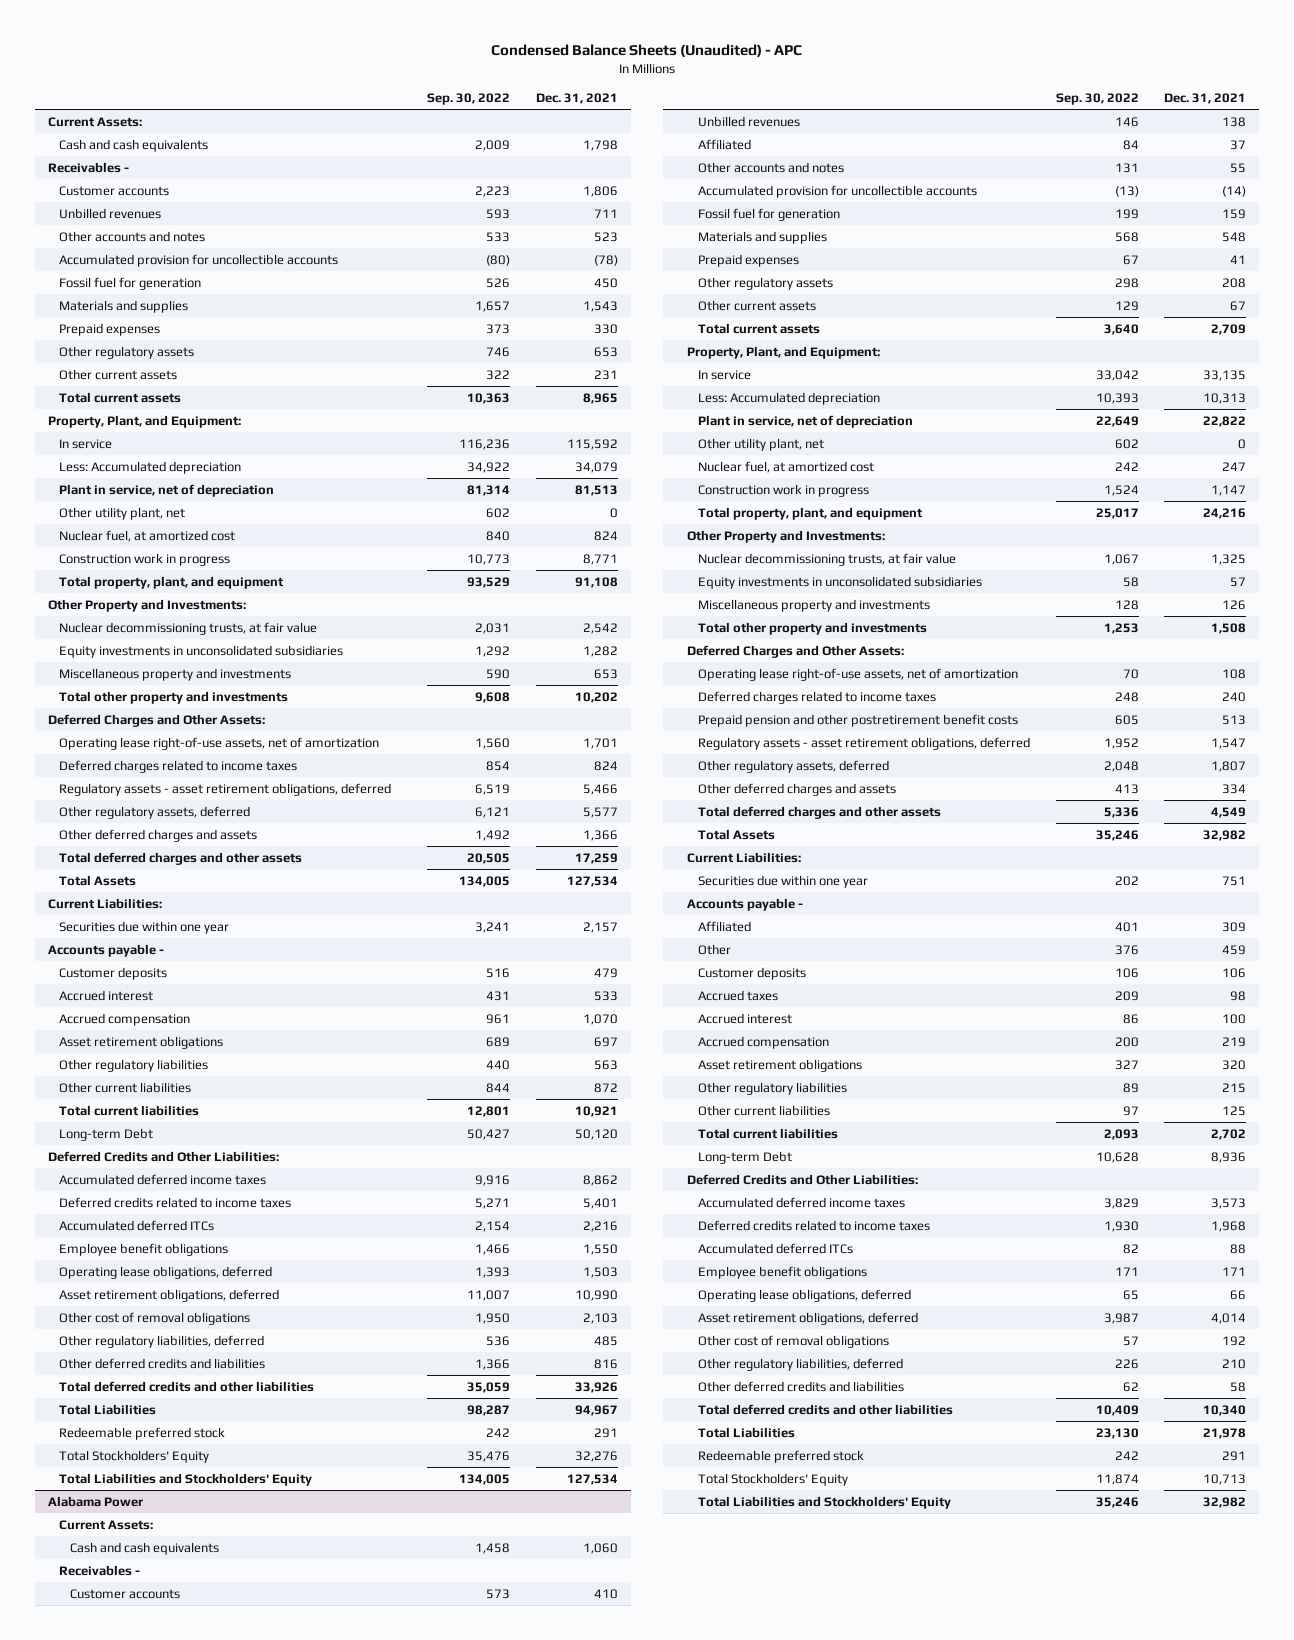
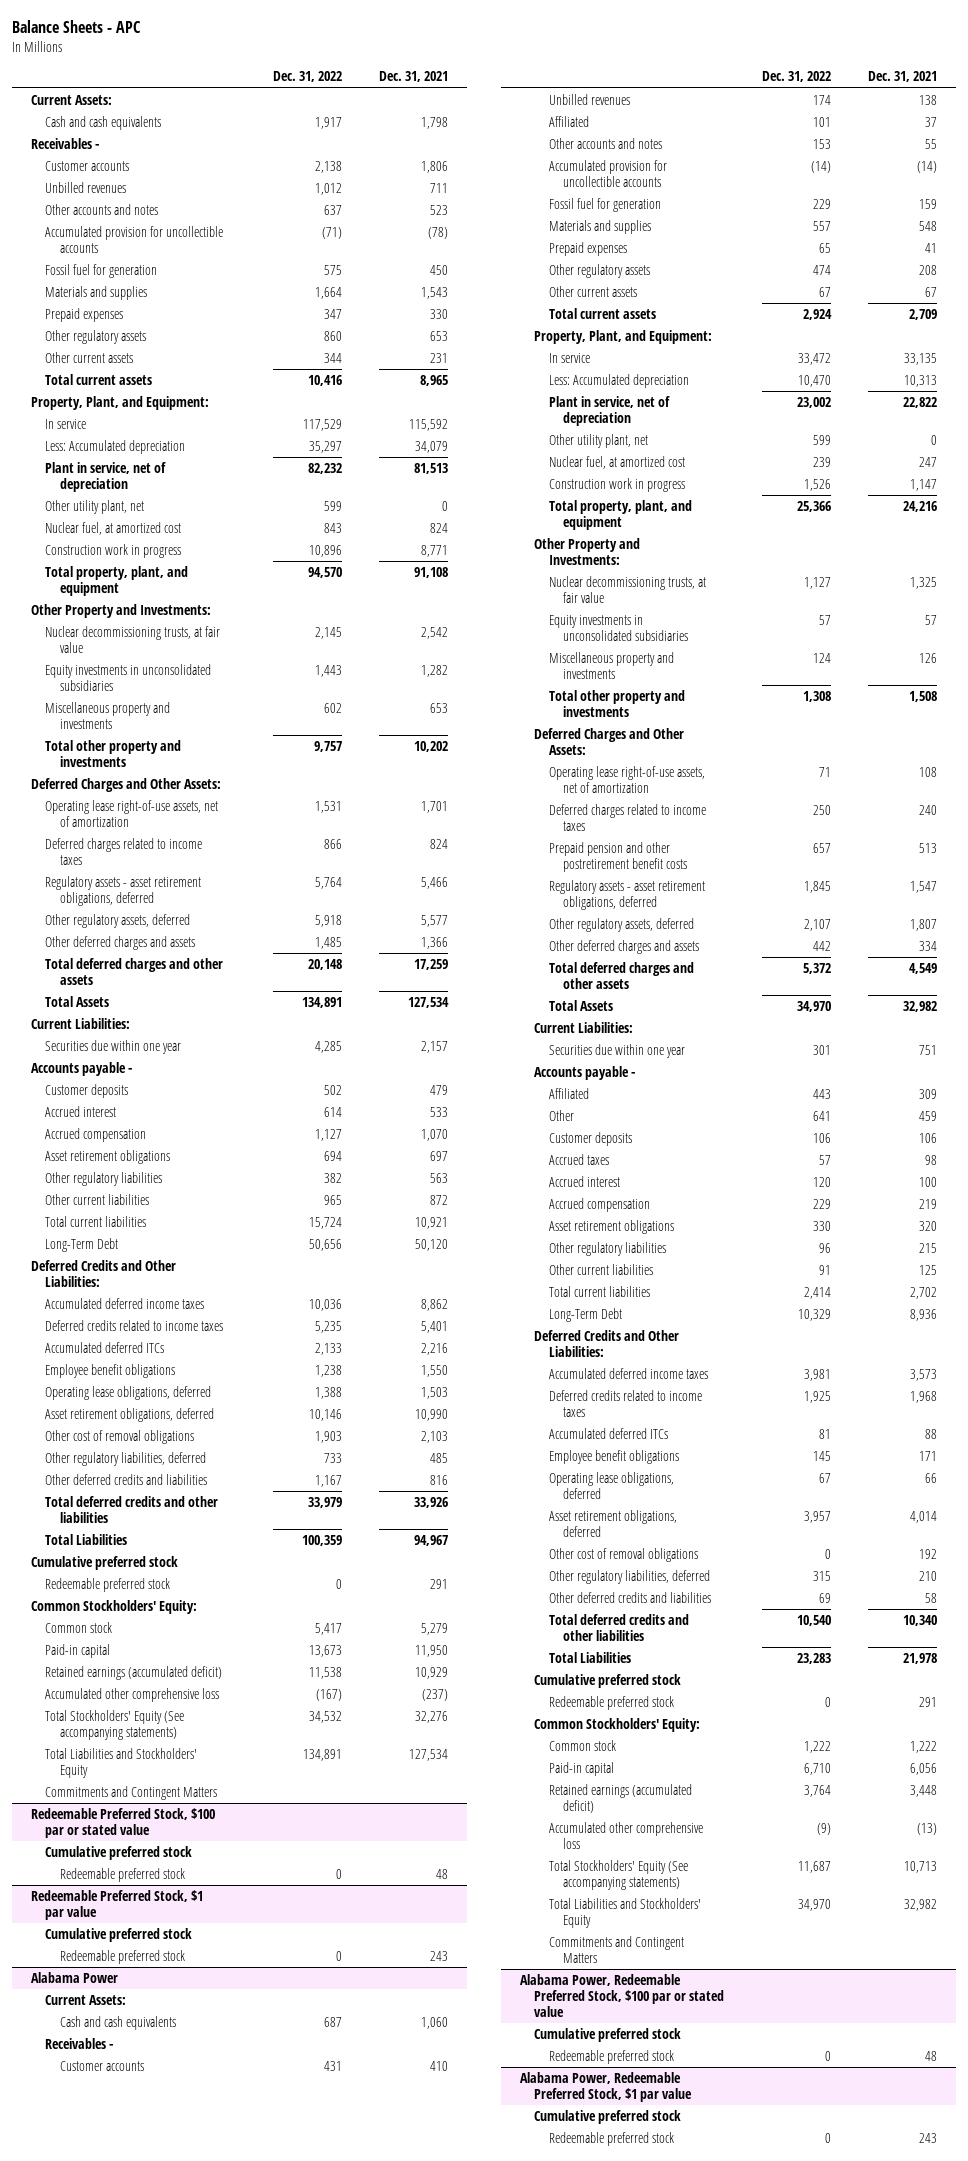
[490,44,802,58] Condensed Balance Sheets (Unaudited) - APC -> [12,20,142,34] Balance Sheets - APC
[427,93,511,106] Sep. 30, 2022 -> none
none -> [272,71,342,83] Dec. 31, 2022
[58,1127,153,1141] Long-term Debt -> [45,1237,119,1252] Long-Term Debt
none -> [30,1555,178,1570] Cumulative preferred stock
none -> [30,1599,197,1614] Common Stockholders' Equity:
none -> [45,1621,113,1633] Common stock
none -> [45,1643,111,1658] Paid-in capital
none -> [45,1665,223,1680] Retained earnings (accumulated deficit)
none -> [45,1687,220,1702] Accumulated other comprehensive loss
[58,1449,209,1463] Total Stockholders' Equity -> [45,1709,185,1740] Total Stockholders' Equity (See accompanying statements)
none -> [45,1785,218,1800] Commitments and Contingent Matters
none -> [30,1807,215,1838] Redeemable Preferred Stock, $100 par or stated value
none -> [45,1845,193,1860] Cumulative preferred stock
none -> [59,1867,185,1882] Redeemable preferred stock
none -> [30,1889,203,1920] Redeemable Preferred Stock, $1 par value
none -> [45,1927,193,1942] Cumulative preferred stock
none -> [59,1949,185,1964] Redeemable preferred stock
[698,1150,793,1164] Long-term Debt -> [548,1307,622,1322] Long-Term Debt
none -> [534,1673,682,1688] Cumulative preferred stock
none -> [534,1717,701,1732] Common Stockholders' Equity:
none -> [548,1739,616,1751] Common stock
none -> [548,1761,614,1776] Paid-in capital
none -> [548,1783,692,1813] Retained earnings (accumulated deficit)
none -> [548,1821,703,1849] Accumulated other comprehensive loss
[698,1472,849,1486] Total Stockholders' Equity -> [548,1859,688,1890] Total Stockholders' Equity (See accompanying statements)
none -> [548,1935,684,1963] Commitments and Contingent Matters
none -> [519,1973,725,2017] Alabama Power, Redeemable Preferred Stock, $100 par or stated value
none -> [534,2027,682,2042] Cumulative preferred stock
none -> [548,2049,674,2064] Redeemable preferred stock
none -> [519,2071,693,2102] Alabama Power, Redeemable Preferred Stock, $1 par value
none -> [534,2109,682,2124] Cumulative preferred stock
none -> [548,2131,674,2146] Redeemable preferred stock

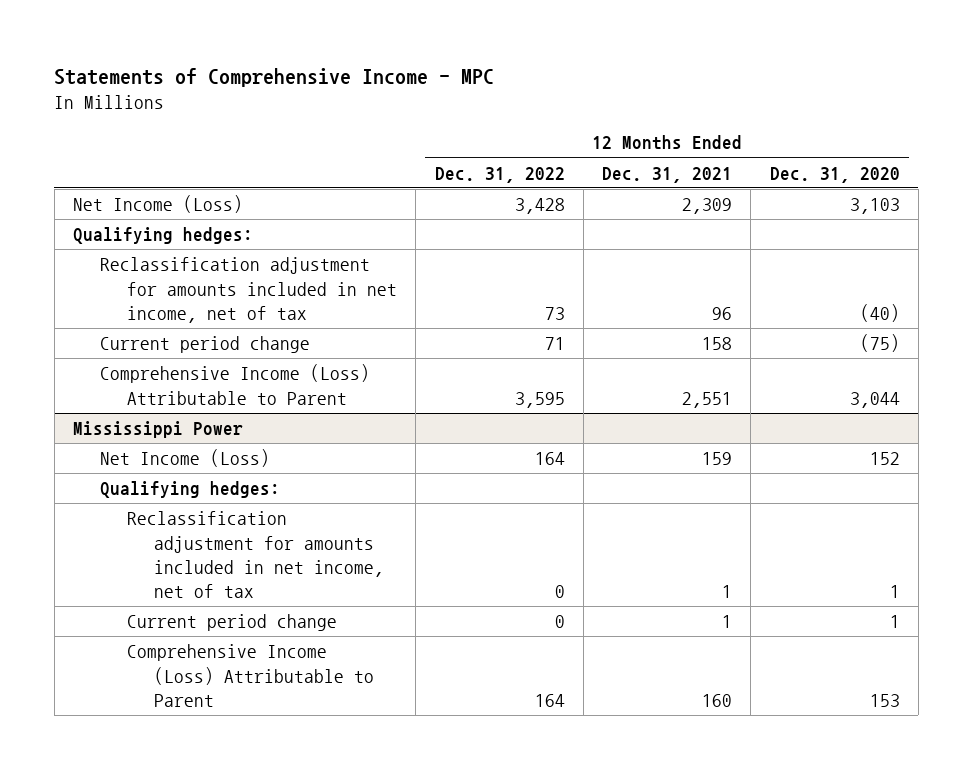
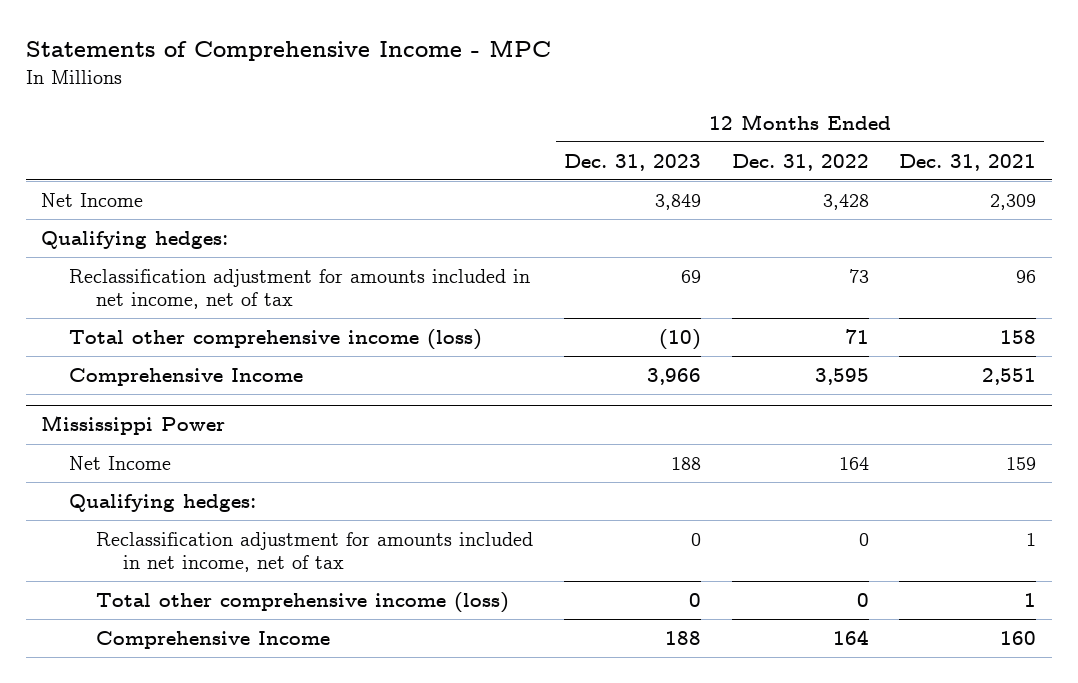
[769,166,900,183] Dec. 31, 2020 -> none
none -> [563,153,701,171] Dec. 31, 2023
[72,195,243,214] Net Income (Loss) -> [41,192,144,207] Net Income
[99,336,310,354] Current period change -> [68,328,482,350] Total other comprehensive income (loss)
[99,364,370,405] Comprehensive Income (Loss) Attributable to Parent -> [68,367,303,386] Comprehensive Income
[99,449,270,468] Net Income (Loss) -> [68,455,171,470] Net Income
[127,614,338,632] Current period change -> [95,591,509,613] Total other comprehensive income (loss)
[127,644,375,707] Comprehensive Income (Loss) Attributable to Parent -> [95,630,330,649] Comprehensive Income

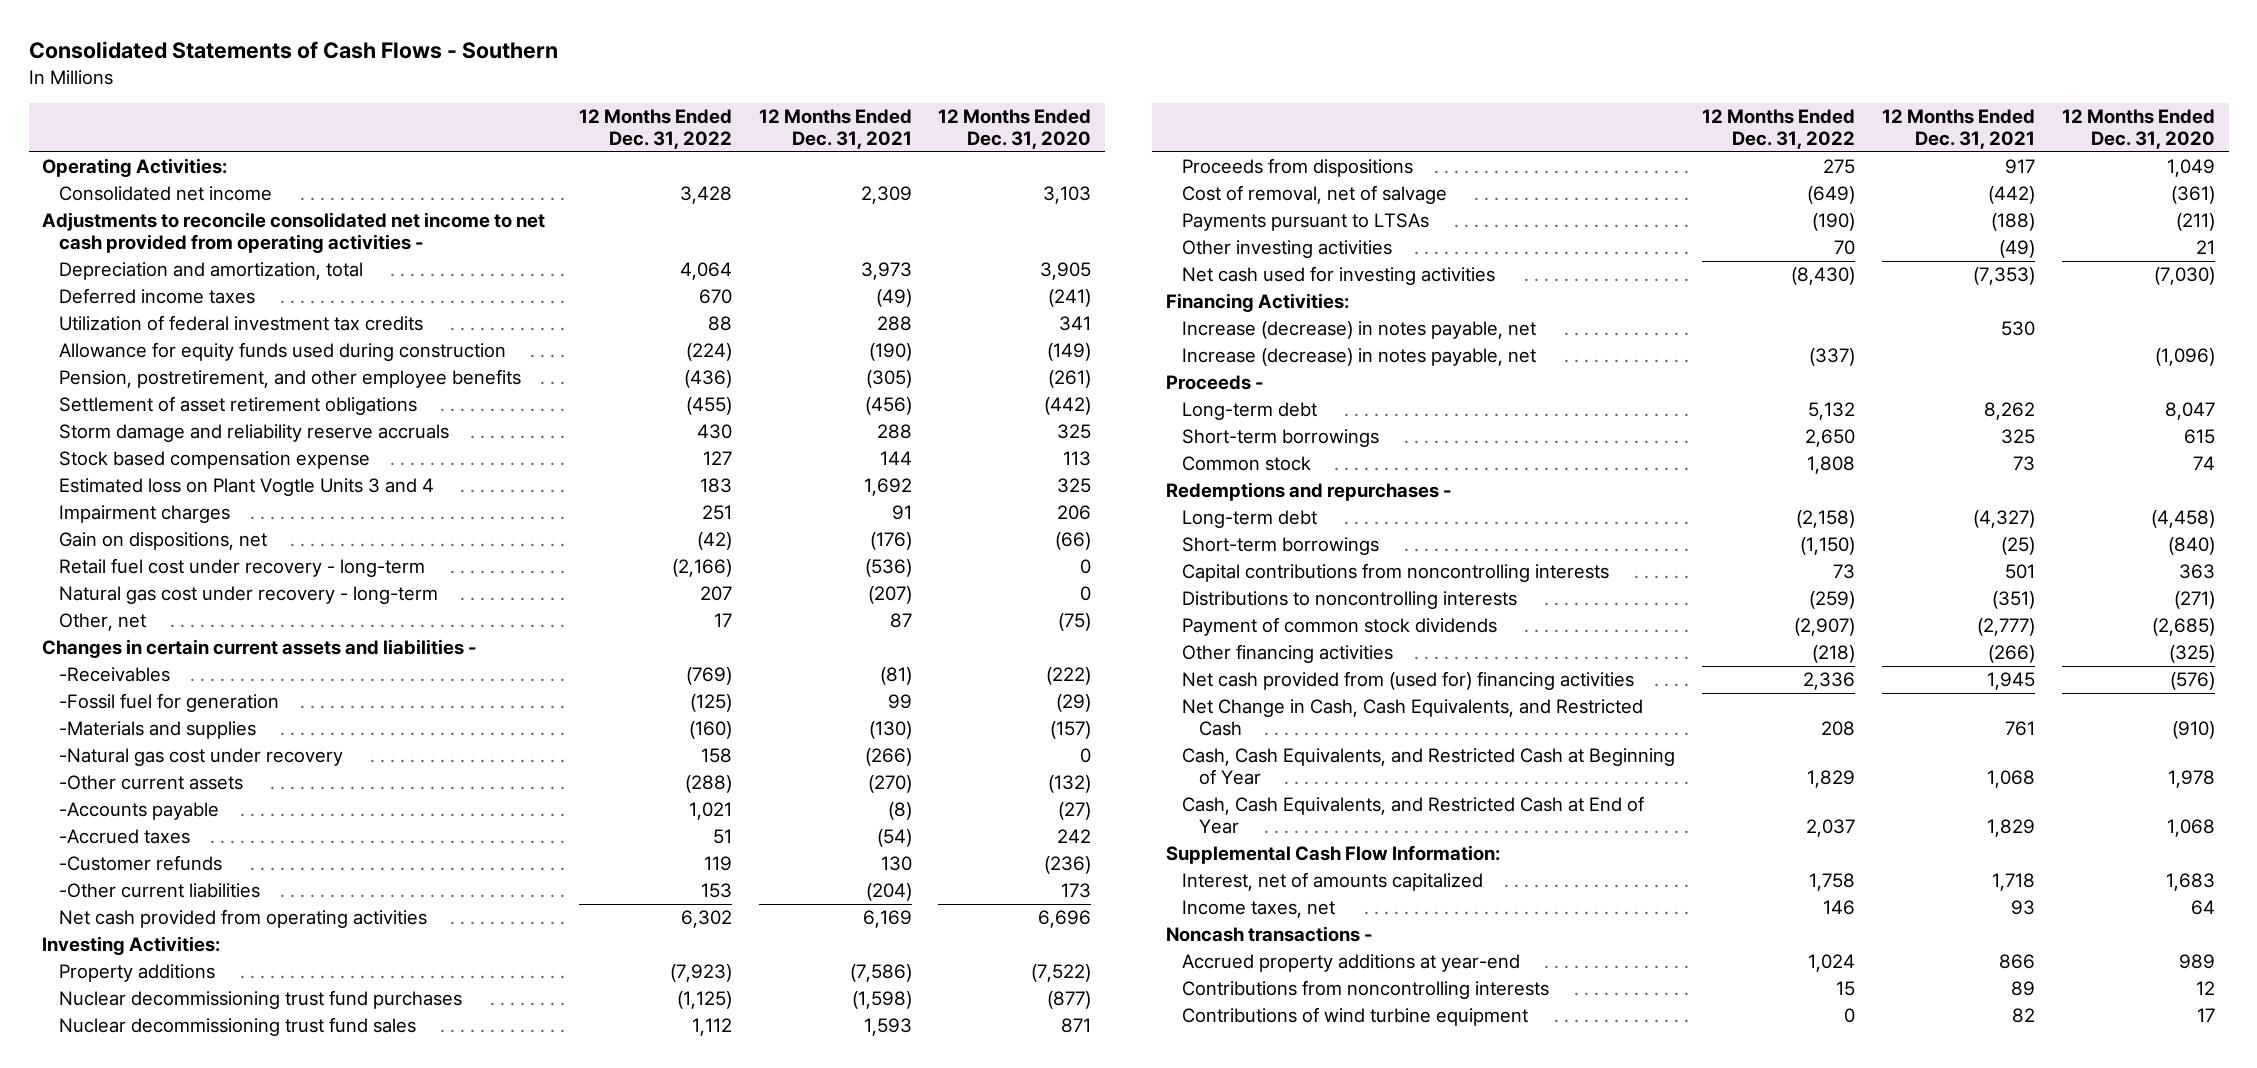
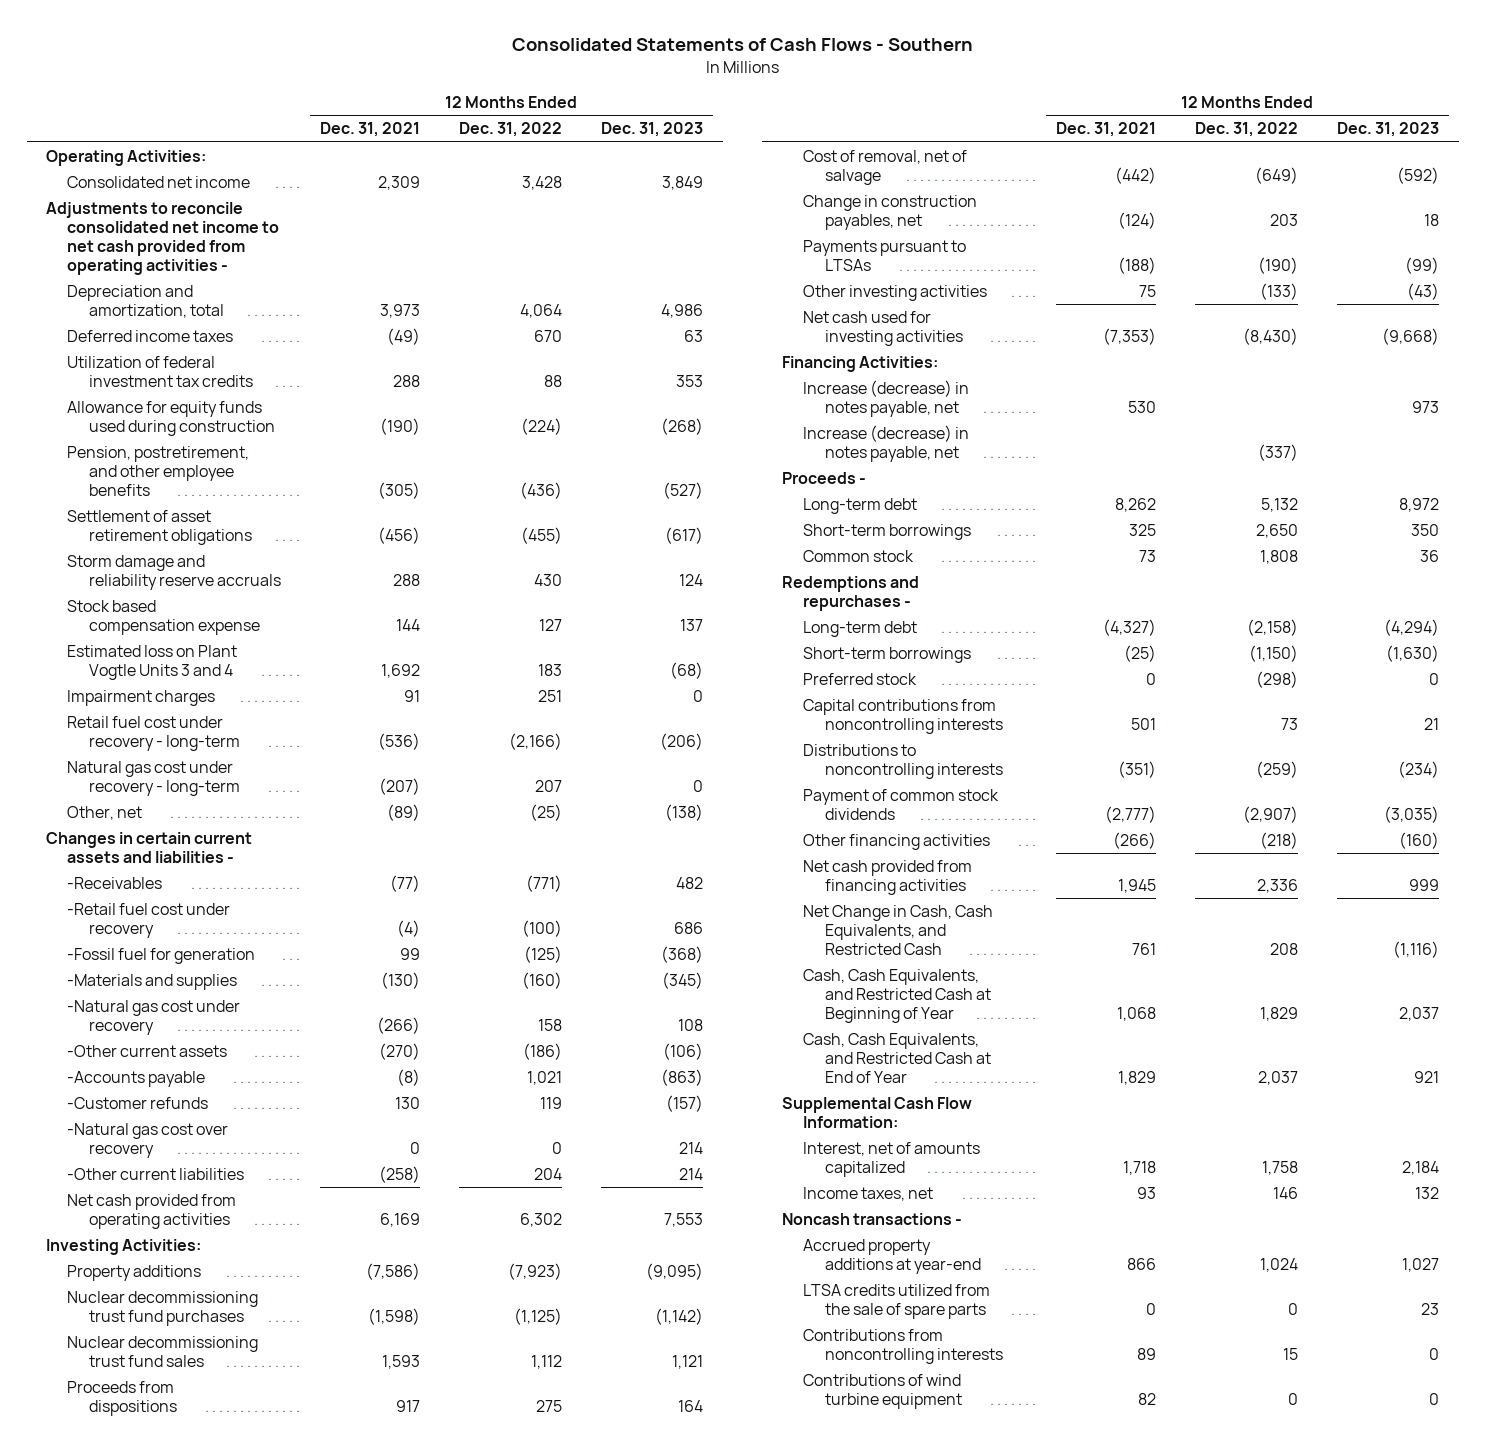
[938,109,1092,149] 12 Months Ended Dec. 31, 2020 -> none
none -> [601,122,704,138] Dec. 31, 2023
[58,532,267,551] Gain on dispositions, net -> none
[713,613,732,628] 17 -> [529,804,562,822] (25)
[889,613,912,629] 87 -> [386,804,420,822] (89)
[685,667,732,686] (769) -> [525,875,562,893] (771)
[879,667,912,686] (81) -> [389,875,420,893] (77)
none -> [67,903,231,939] -Retail fuel cost under recovery
[684,775,732,794] (288) -> [522,1043,562,1061] (186)
[58,829,190,845] -Accrued taxes -> none
none -> [67,1123,229,1159] -Natural gas cost over recovery
[700,883,732,899] 153 -> [533,1168,562,1181] 204
[865,883,912,902] (204) -> [378,1166,420,1184] (258)
none -> [803,195,978,231] Change in construction payables, net
[1834,240,1856,256] 70 -> [1259,283,1298,301] (133)
[1999,240,2036,259] (49) -> [1138,285,1156,298] 75
none -> [803,673,918,686] Preferred stock
[1182,671,1635,691] Net cash provided from (used for) financing activities -> [803,860,973,896] Net cash provided from financing activities
none -> [803,1284,991,1320] LTSA credits utilized from the sale of spare parts

